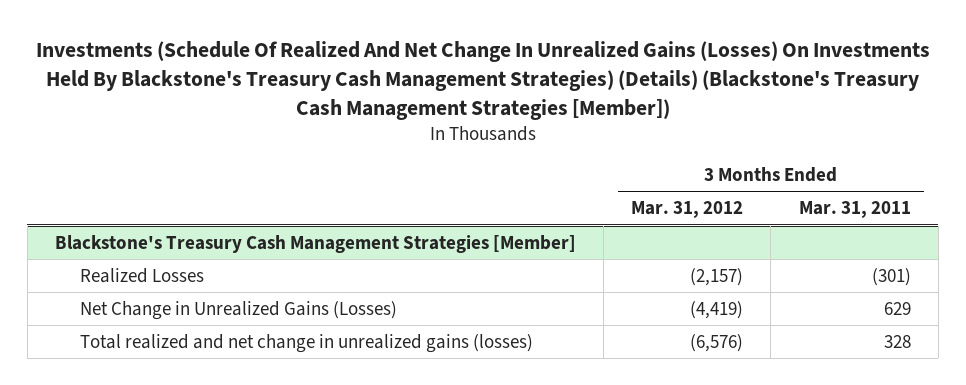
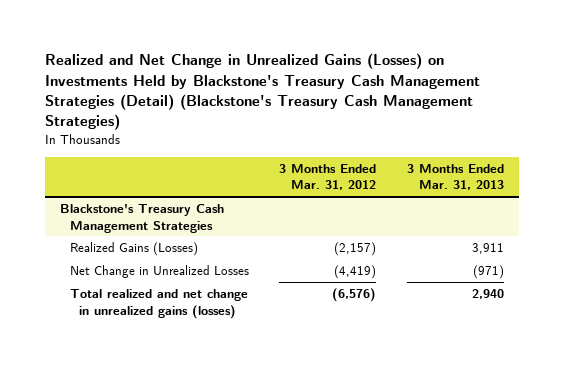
[35,40,930,120] Investments (Schedule Of Realized And Net Change In Unrealized Gains (Losses) On Investments Held By Blackstone's Treasury Cash Management Strategies) (Details) (Blackstone's Treasury Cash Management Strategies [Member]) -> [45,53,481,131] Realized and Net Change in Unrealized Gains (Losses) on Investments Held by Blackstone's Treasury Cash Management Strategies (Detail) (Blackstone's Treasury Cash Management Strategies)
[798,201,911,219] Mar. 31, 2011 -> none
none -> [406,163,504,191] 3 Months Ended Mar. 31, 2013
[55,234,577,253] Blackstone's Treasury Cash Management Strategies [Member] -> [60,203,225,233] Blackstone's Treasury Cash Management Strategies
[80,267,205,283] Realized Losses -> [69,241,198,256] Realized Gains (Losses)
[80,300,398,320] Net Change in Unrealized Gains (Losses) -> [69,264,249,278] Net Change in Unrealized Losses

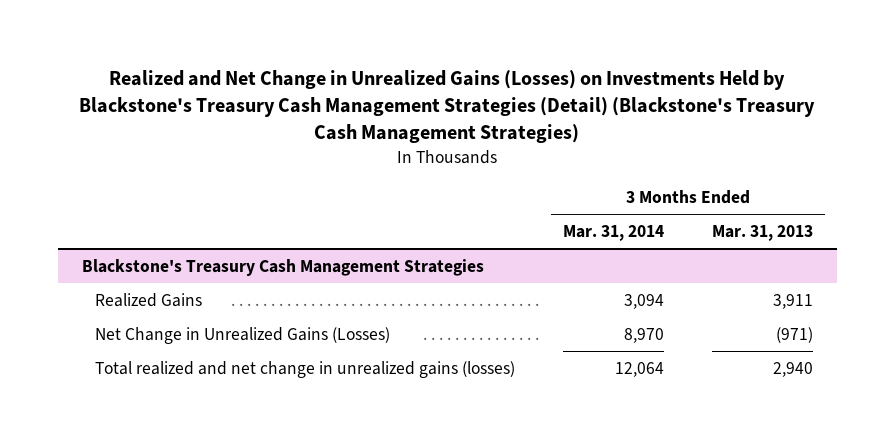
[279,163,377,191] 3 Months Ended Mar. 31, 2012 -> none
none -> [562,225,664,242] Mar. 31, 2014
[69,241,198,256] Realized Gains (Losses) -> [95,292,203,307] Realized Gains
[69,264,249,278] Net Change in Unrealized Losses -> [95,326,391,344] Net Change in Unrealized Gains (Losses)

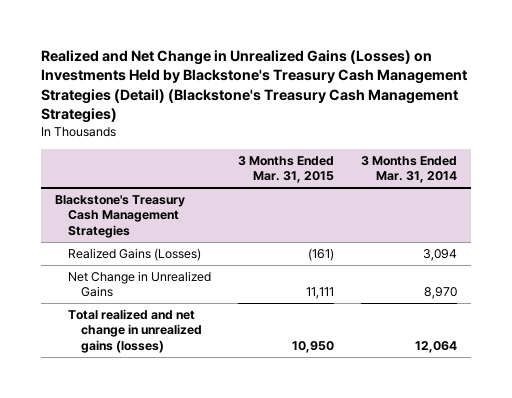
[711,225,813,242] Mar. 31, 2013 -> none
none -> [238,155,335,184] 3 Months Ended Mar. 31, 2015
[95,292,203,307] Realized Gains -> [67,247,201,261] Realized Gains (Losses)
[95,326,391,344] Net Change in Unrealized Gains (Losses) -> [67,270,211,298] Net Change in Unrealized Gains

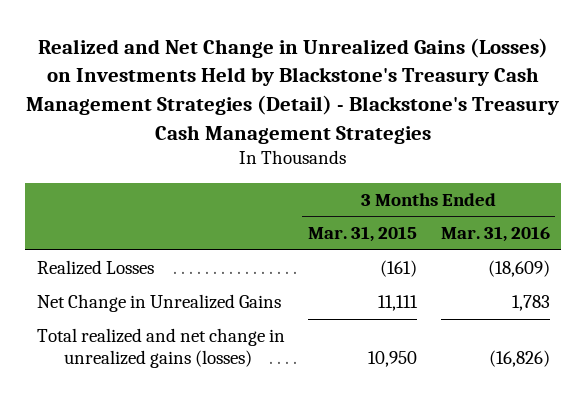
[41,49,468,124] Realized and Net Change in Unrealized Gains (Losses) on Investments Held by Blackstone's Treasury Cash Management Strategies (Detail) (Blackstone's Treasury Cash Management Strategies) -> [26,37,560,144] Realized and Net Change in Unrealized Gains (Losses) on Investments Held by Blackstone's Treasury Cash Management Strategies (Detail) - Blackstone's Treasury Cash Management Strategies
[361,155,458,184] 3 Months Ended Mar. 31, 2014 -> none
none -> [440,226,550,243] Mar. 31, 2016
[54,194,185,239] Blackstone's Treasury Cash Management Strategies -> none
[67,247,201,261] Realized Gains (Losses) -> [36,260,154,276] Realized Losses

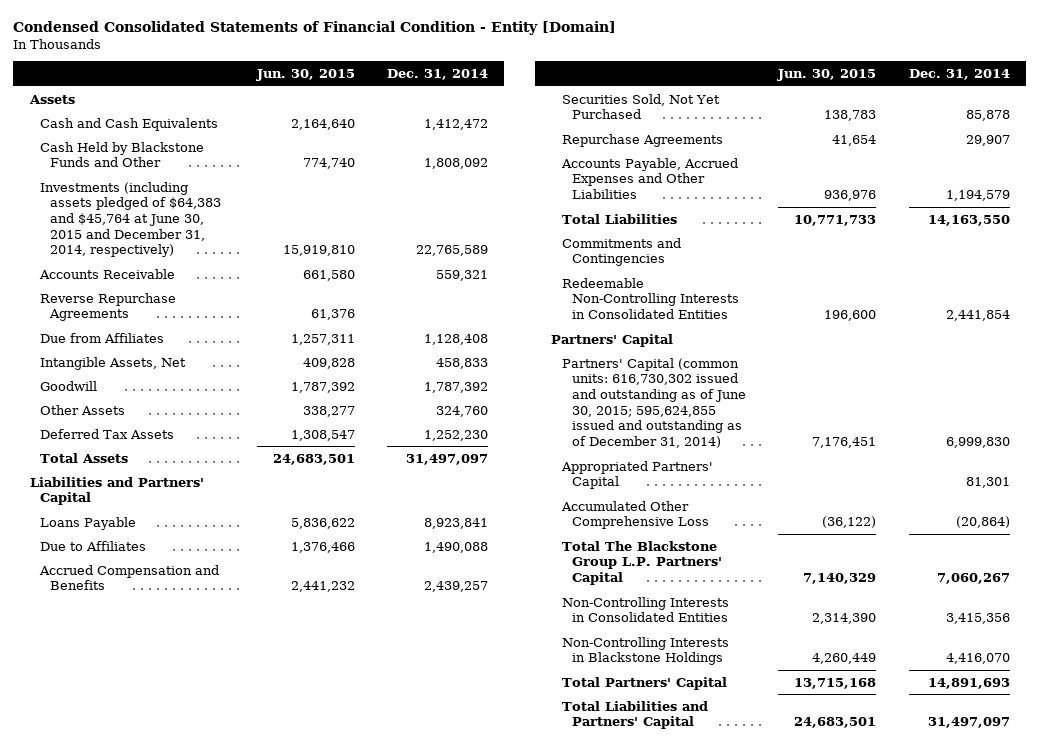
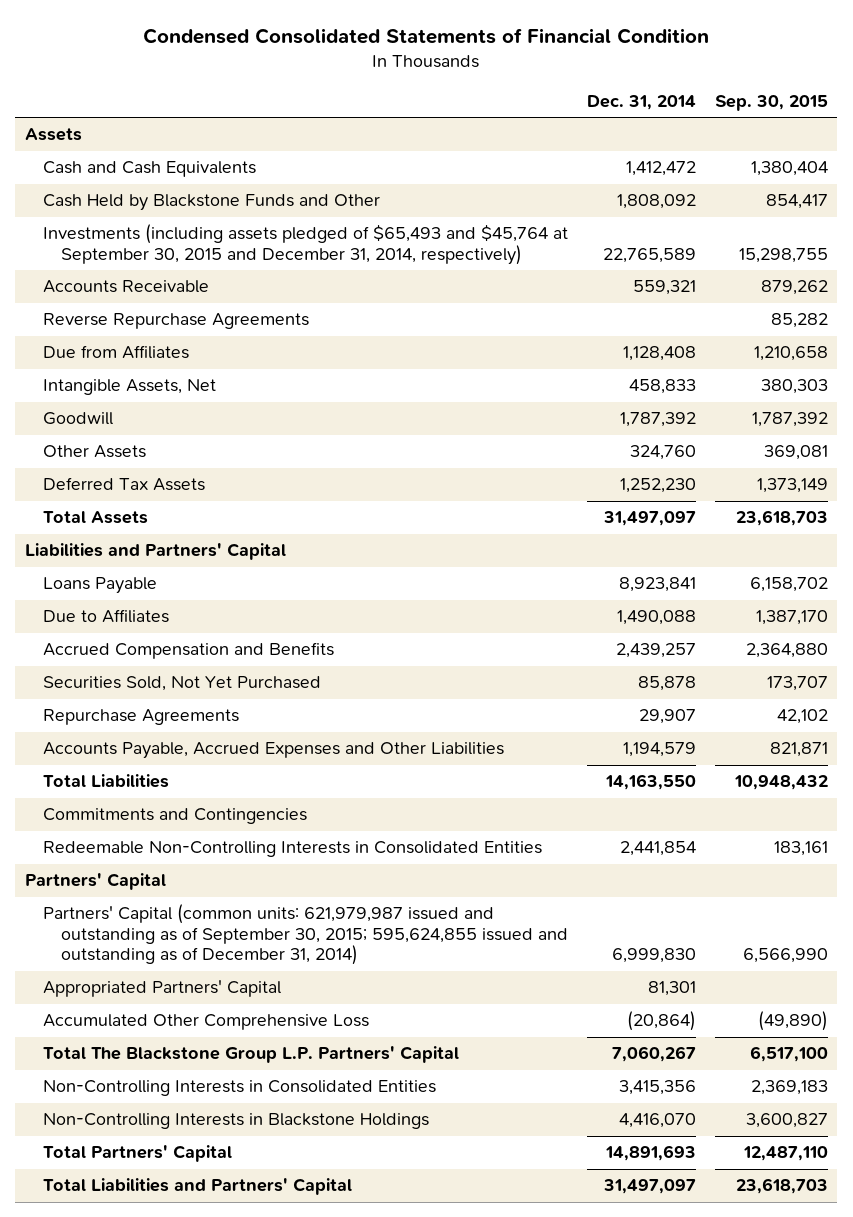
[13,21,617,36] Condensed Consolidated Statements of Financial Condition - Entity [Domain] -> [143,27,710,44] Condensed Consolidated Statements of Financial Condition
[255,68,355,81] Jun. 30, 2015 -> none
none -> [714,94,828,111] Sep. 30, 2015
[39,181,221,258] Investments (including assets pledged of $64,383 and $45,764 at June 30, 2015 and December 31, 2014, respectively) -> [42,224,568,265] Investments (including assets pledged of $65,493 and $45,764 at September 30, 2015 and December 31, 2014, respectively)
[561,357,746,449] Partners' Capital (common units: 616,730,302 issued and outstanding as of June 30, 2015; 595,624,855 issued and outstanding as of December 31, 2014) -> [42,904,568,966] Partners' Capital (common units: 621,979,987 issued and outstanding as of September 30, 2015; 595,624,855 issued and outstanding as of December 31, 2014)

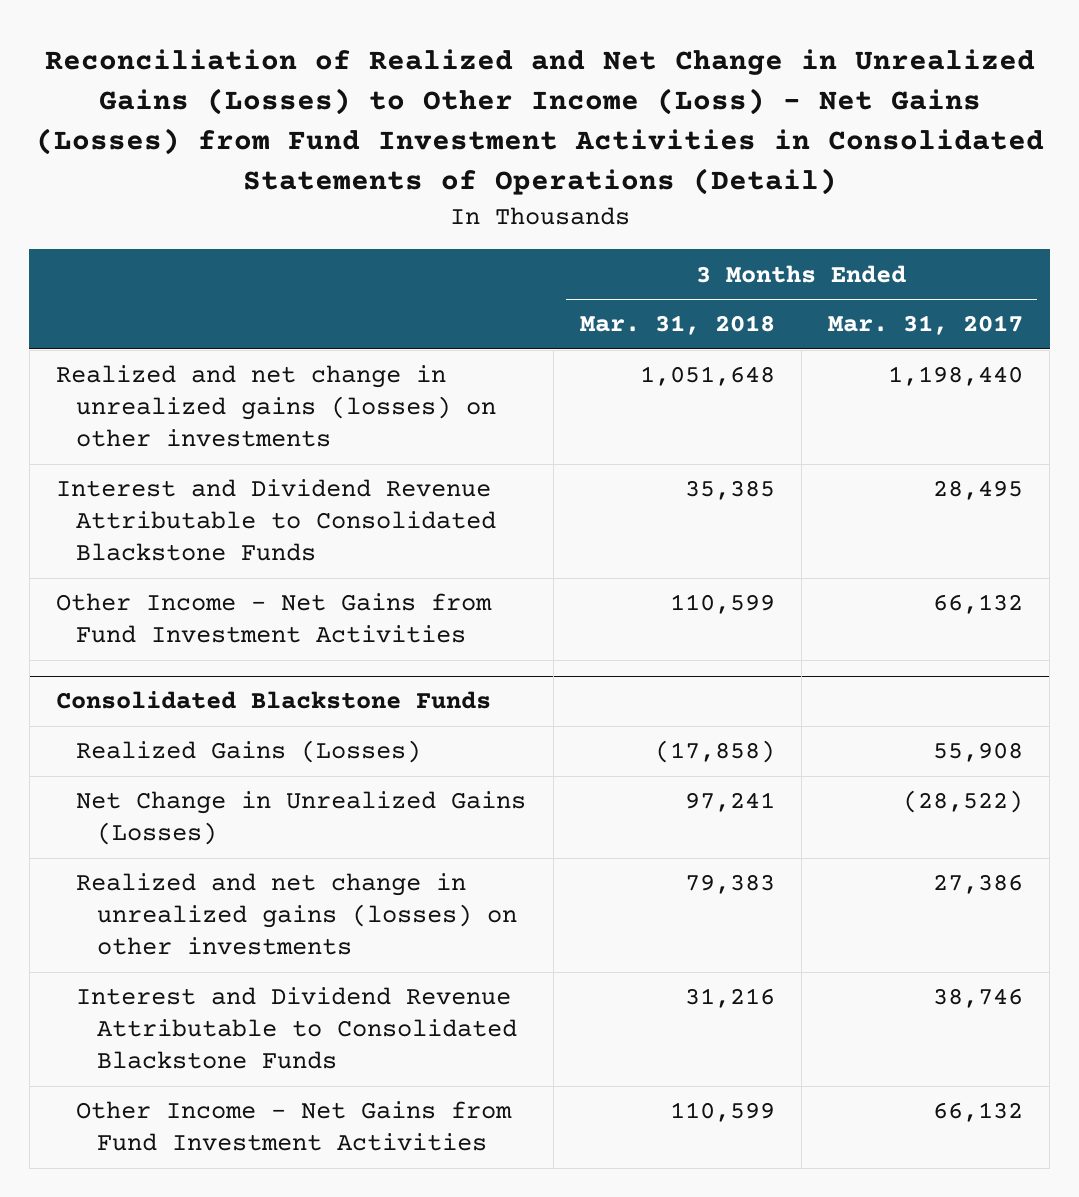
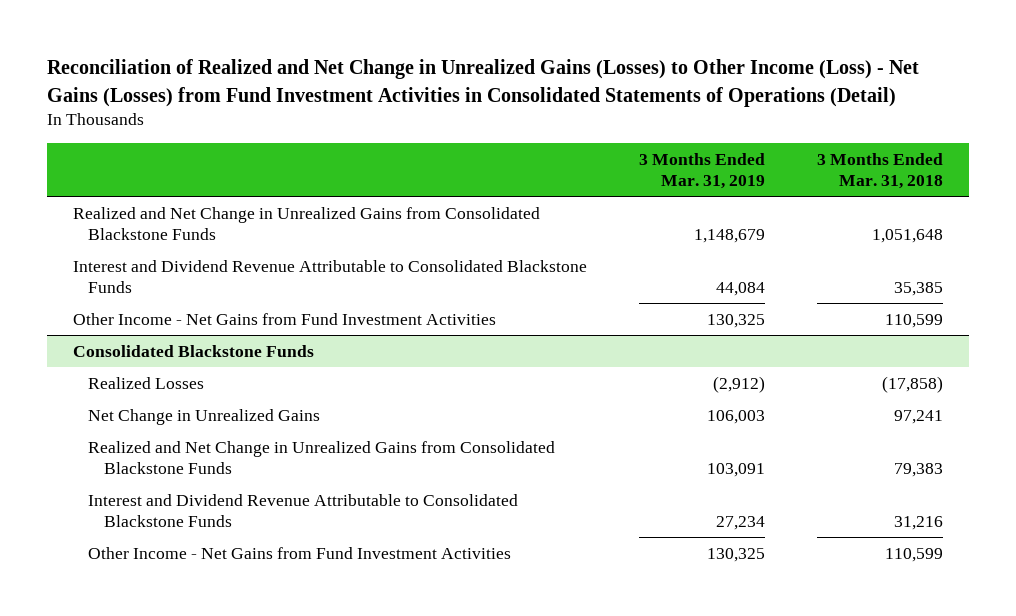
[828,315,1024,336] Mar. 31, 2017 -> none
none -> [638,152,765,190] 3 Months Ended Mar. 31, 2019
[55,365,497,448] Realized and net change in unrealized gains (losses) on other investments -> [72,206,540,241] Realized and Net Change in Unrealized Gains from Consolidated Blackstone Funds
[76,740,422,764] Realized Gains (Losses) -> [88,376,205,389] Realized Losses
[76,791,527,846] Net Change in Unrealized Gains (Losses) -> [88,408,321,425] Net Change in Unrealized Gains
[76,873,517,956] Realized and net change in unrealized gains (losses) on other investments -> [88,440,556,475] Realized and Net Change in Unrealized Gains from Consolidated Blackstone Funds

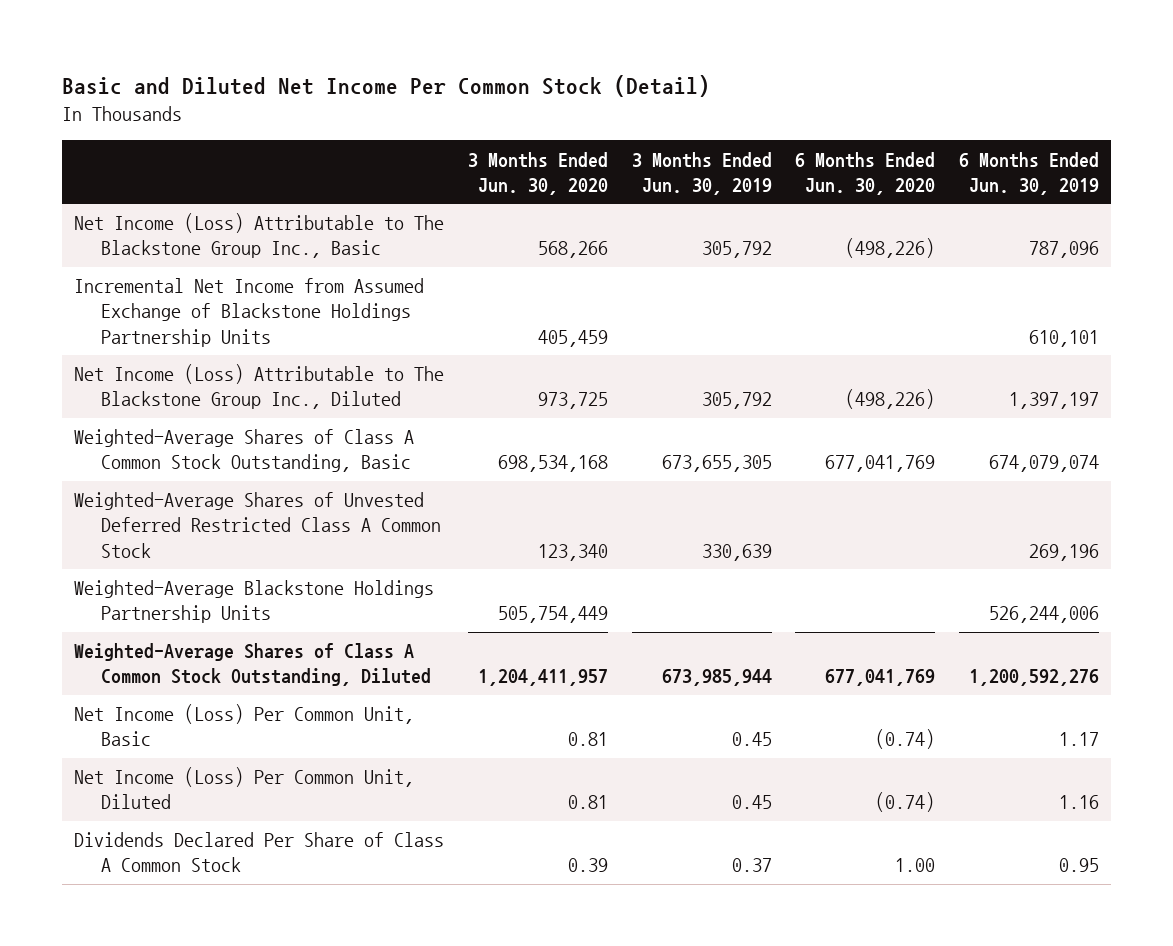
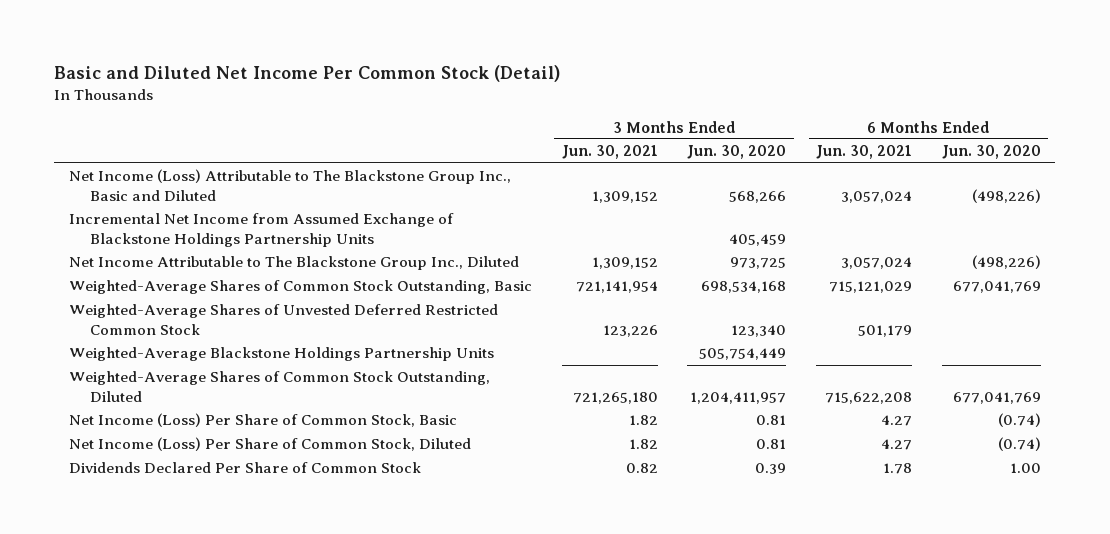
[631,151,772,195] 3 Months Ended Jun. 30, 2019 -> none
[959,151,1100,195] 6 Months Ended Jun. 30, 2019 -> none
none -> [561,145,658,160] Jun. 30, 2021
none -> [815,145,912,160] Jun. 30, 2021
[74,213,445,259] Net Income (Loss) Attributable to The Blackstone Group Inc., Basic -> [69,169,512,201] Net Income (Loss) Attributable to The Blackstone Group Inc., Basic and Diluted
[74,364,445,410] Net Income (Loss) Attributable to The Blackstone Group Inc., Diluted -> [69,256,520,271] Net Income Attributable to The Blackstone Group Inc., Diluted
[74,429,415,473] Weighted-Average Shares of Class A Common Stock Outstanding, Basic -> [69,280,533,295] Weighted-Average Shares of Common Stock Outstanding, Basic
[74,492,441,558] Weighted-Average Shares of Unvested Deferred Restricted Class A Common Stock -> [69,304,499,335] Weighted-Average Shares of Unvested Deferred Restricted Common Stock
[74,643,431,687] Weighted-Average Shares of Class A Common Stock Outstanding, Diluted -> [69,371,491,402] Weighted-Average Shares of Common Stock Outstanding, Diluted
[74,704,415,747] Net Income (Loss) Per Common Unit, Basic -> [69,413,458,428] Net Income (Loss) Per Share of Common Stock, Basic
[74,767,415,810] Net Income (Loss) Per Common Unit, Diluted -> [69,437,472,452] Net Income (Loss) Per Share of Common Stock, Diluted
[74,832,445,873] Dividends Declared Per Share of Class A Common Stock -> [69,462,422,474] Dividends Declared Per Share of Common Stock

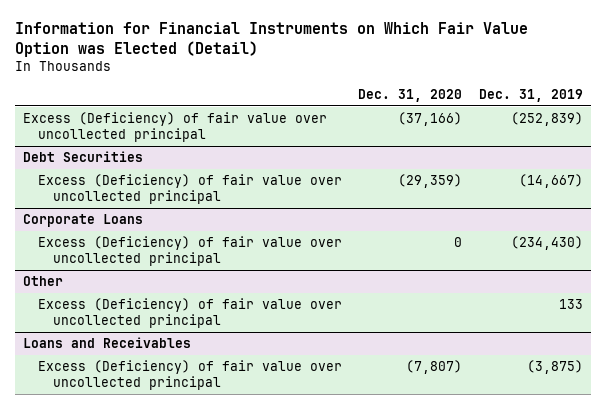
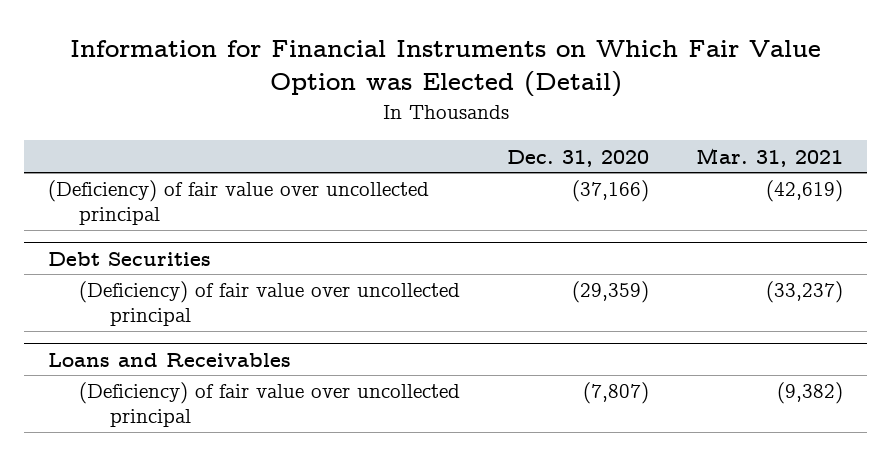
[478,88,583,102] Dec. 31, 2019 -> none
none -> [696,147,844,167] Mar. 31, 2021
[23,111,328,142] Excess (Deficiency) of fair value over uncollected principal -> [47,180,429,225] (Deficiency) of fair value over uncollected principal
[23,213,144,227] Corporate Loans -> none
[38,235,343,266] Excess (Deficiency) of fair value over uncollected principal -> none
[23,275,64,286] Other -> none
[38,297,343,328] Excess (Deficiency) of fair value over uncollected principal -> none
[38,173,343,204] Excess (Deficiency) of fair value over uncollected principal -> [78,281,460,326] (Deficiency) of fair value over uncollected principal
[38,359,343,390] Excess (Deficiency) of fair value over uncollected principal -> [78,382,460,427] (Deficiency) of fair value over uncollected principal

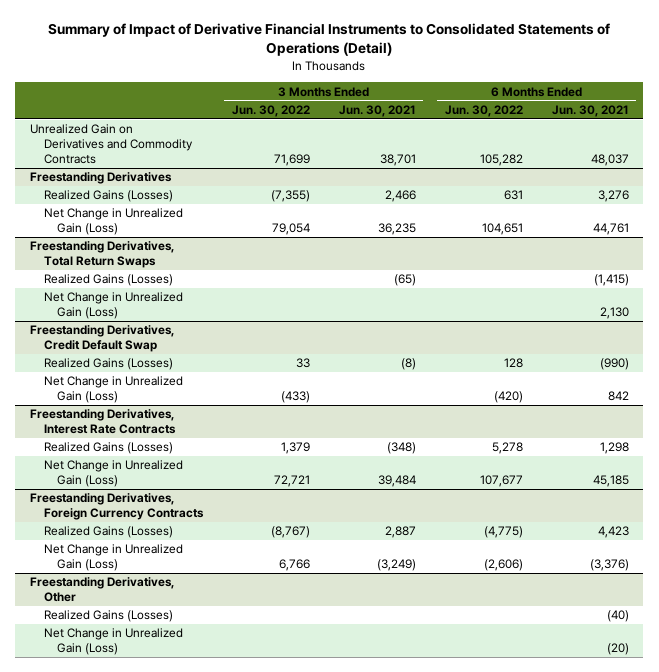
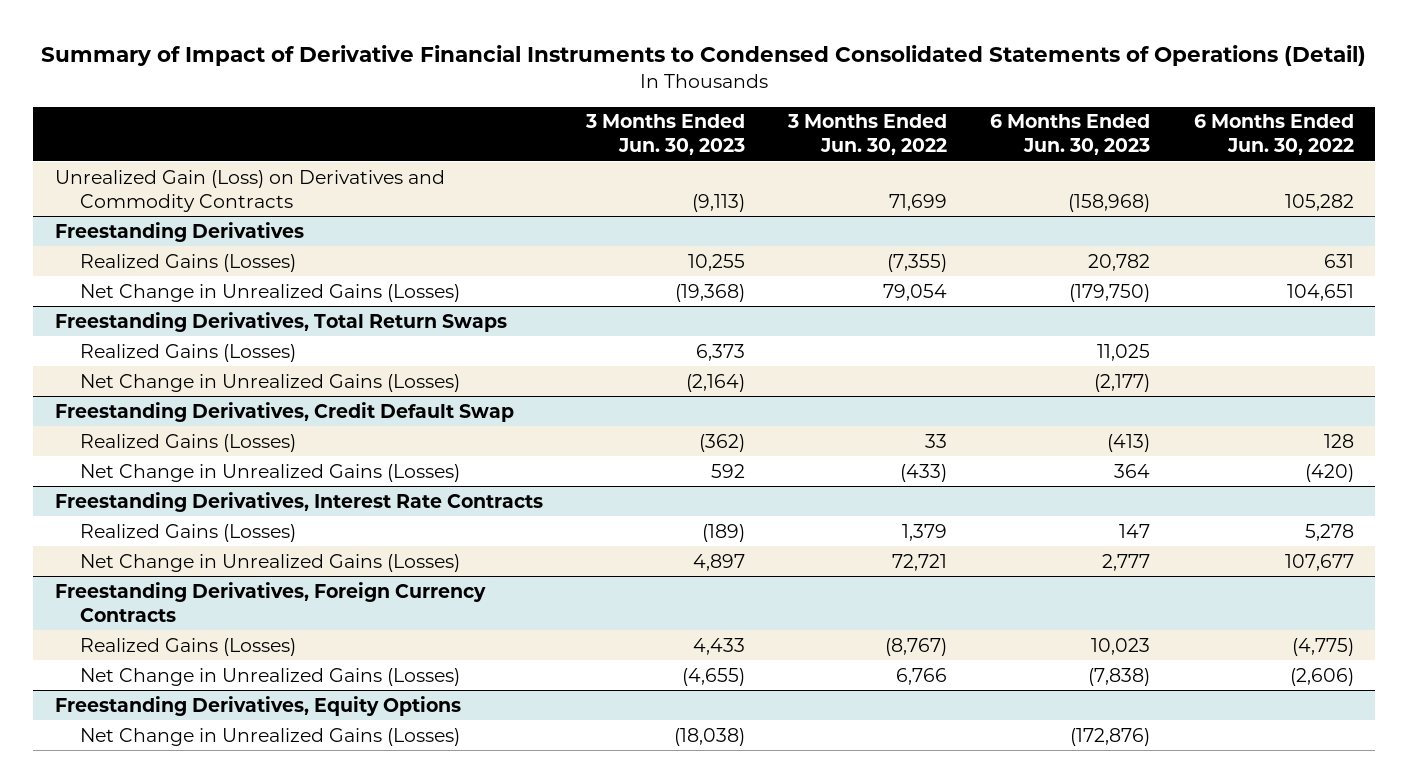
[48,23,611,57] Summary of Impact of Derivative Financial Instruments to Consolidated Statements of Operations (Detail) -> [41,45,1367,67] Summary of Impact of Derivative Financial Instruments to Condensed Consolidated Statements of Operations (Detail)
[338,105,416,118] Jun. 30, 2021 -> none
[551,105,629,118] Jun. 30, 2021 -> none
none -> [584,114,745,156] 3 Months Ended Jun. 30, 2023
none -> [990,114,1151,156] 6 Months Ended Jun. 30, 2023
[29,124,193,165] Unrealized Gain on Derivatives and Commodity Contracts -> [54,169,445,212] Unrealized Gain (Loss) on Derivatives and Commodity Contracts
[43,208,183,236] Net Change in Unrealized Gain (Loss) -> [80,283,461,302] Net Change in Unrealized Gains (Losses)
[43,292,183,320] Net Change in Unrealized Gain (Loss) -> [80,373,461,392] Net Change in Unrealized Gains (Losses)
[43,376,183,404] Net Change in Unrealized Gain (Loss) -> [80,463,461,482] Net Change in Unrealized Gains (Losses)
[43,460,183,488] Net Change in Unrealized Gain (Loss) -> [80,553,461,572] Net Change in Unrealized Gains (Losses)
[29,577,174,603] Freestanding Derivatives, Other -> none
[43,610,173,623] Realized Gains (Losses) -> none
[43,544,183,572] Net Change in Unrealized Gain (Loss) -> [80,667,461,686] Net Change in Unrealized Gains (Losses)
none -> [54,695,461,716] Freestanding Derivatives, Equity Options
[43,628,183,656] Net Change in Unrealized Gain (Loss) -> [80,727,461,746] Net Change in Unrealized Gains (Losses)

